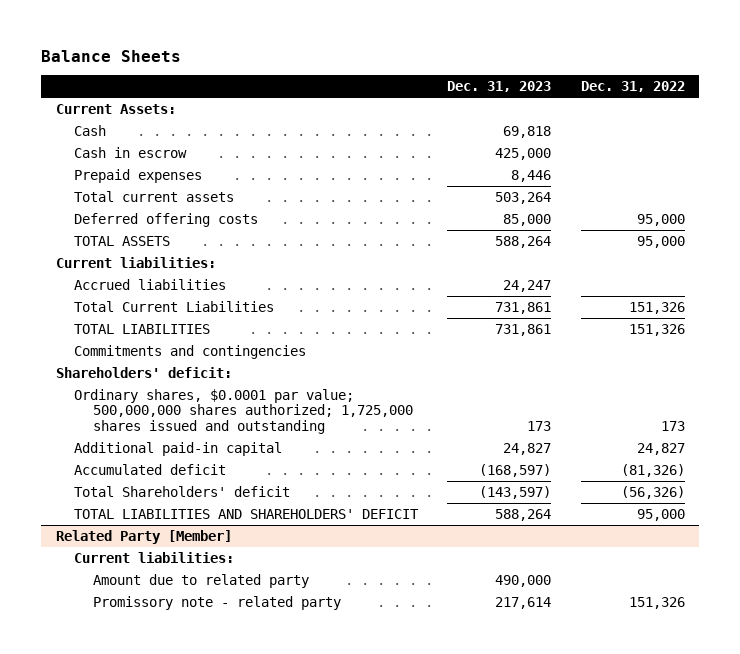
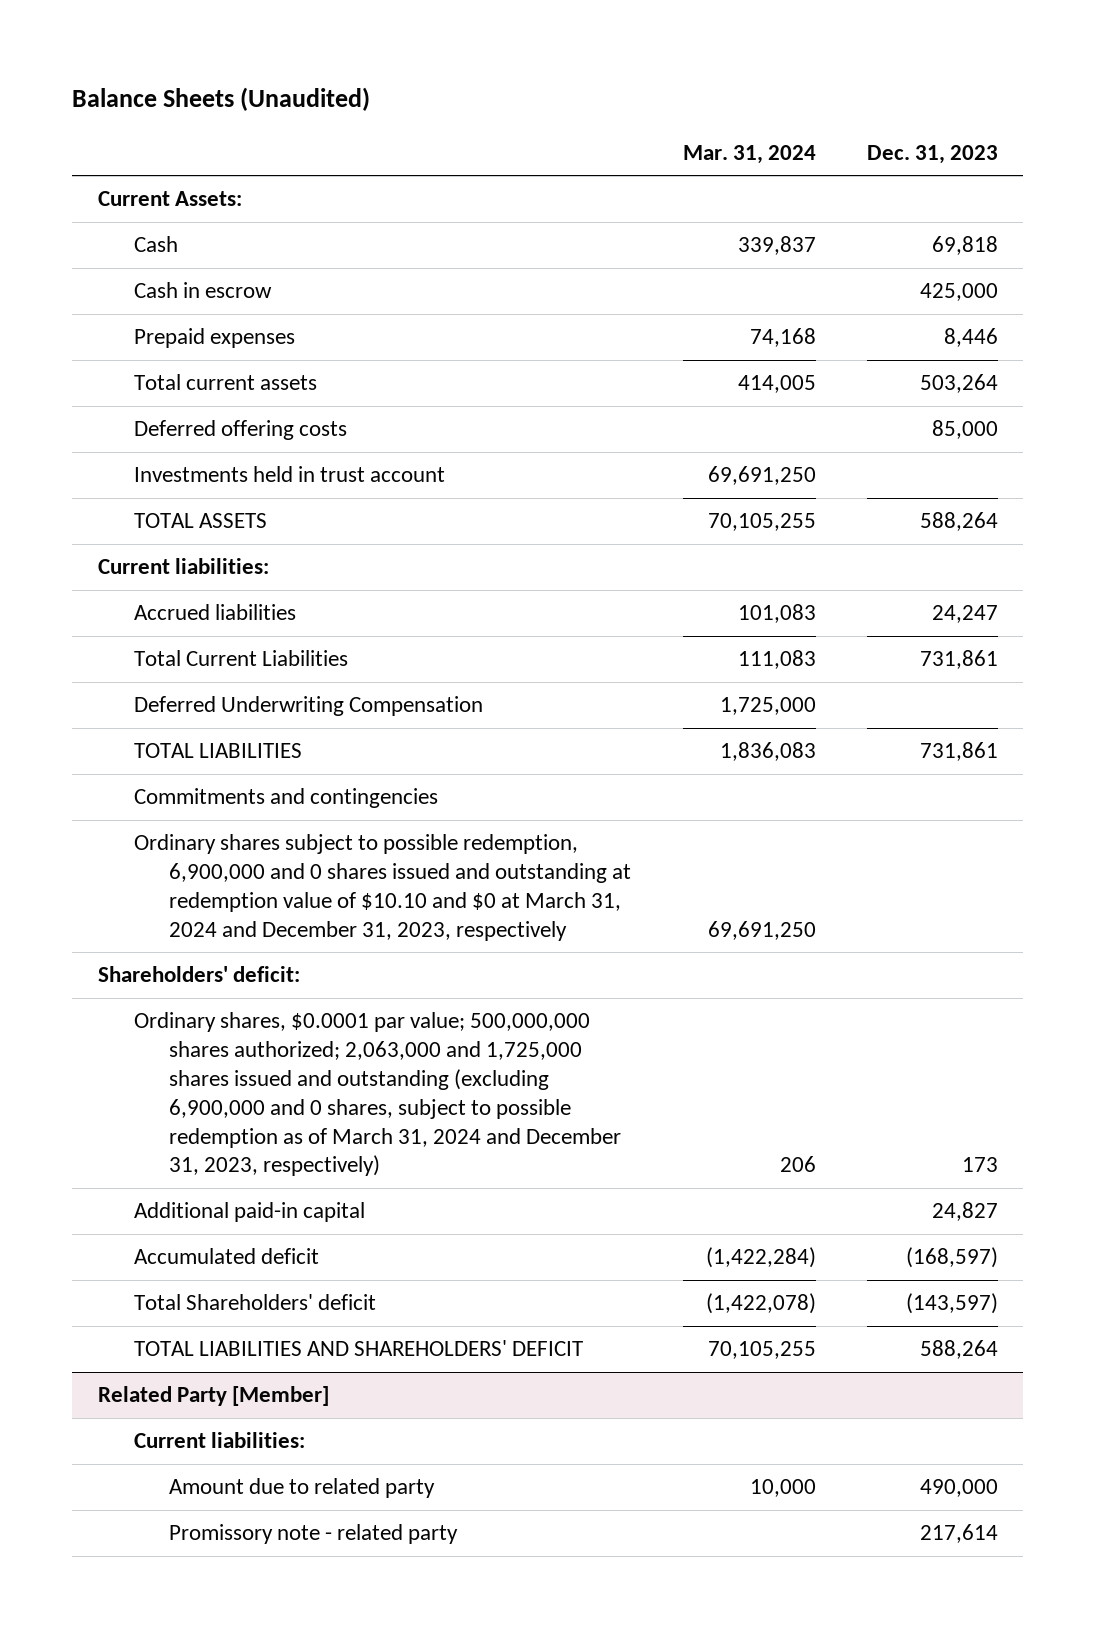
[41,49,182,62] Balance Sheets -> [72,87,371,112] Balance Sheets (Unaudited)
[580,80,685,92] Dec. 31, 2022 -> none
none -> [682,144,816,164] Mar. 31, 2024
none -> [133,466,445,483] Investments held in trust account
none -> [133,696,483,717] Deferred Underwriting Compensation
none -> [133,834,632,941] Ordinary shares subject to possible redemption, 6,900,000 and 0 shares issued and outstanding at redemption value of $10.10 and $0 at March 31, 2024 and December 31, 2023, respectively
[74,388,413,434] Ordinary shares, $0.0001 par value; 500,000,000 shares authorized; 1,725,000 shares issued and outstanding -> [133,1012,622,1177] Ordinary shares, $0.0001 par value; 500,000,000 shares authorized; 2,063,000 and 1,725,000 shares issued and outstanding (excluding 6,900,000 and 0 shares, subject to possible redemption as of March 31, 2024 and December 31, 2023, respectively)

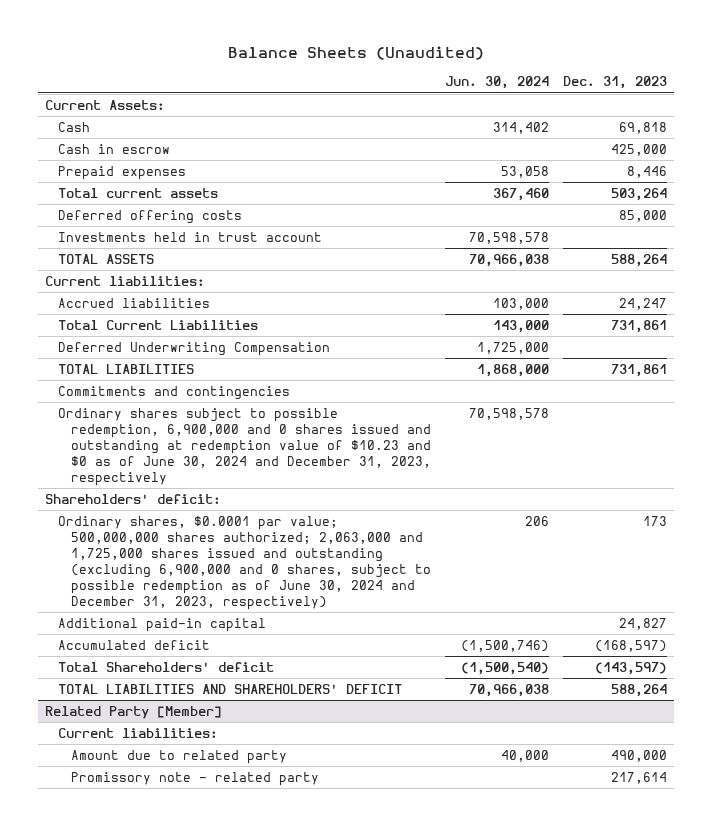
[682,144,816,164] Mar. 31, 2024 -> none
none -> [444,76,549,90] Jun. 30, 2024
[133,834,632,941] Ordinary shares subject to possible redemption, 6,900,000 and 0 shares issued and outstanding at redemption value of $10.10 and $0 at March 31, 2024 and December 31, 2023, respectively -> [57,407,431,486] Ordinary shares subject to possible redemption, 6,900,000 and 0 shares issued and outstanding at redemption value of $10.23 and $0 as of June 30, 2024 and December 31, 2023, respectively
[133,1012,622,1177] Ordinary shares, $0.0001 par value; 500,000,000 shares authorized; 2,063,000 and 1,725,000 shares issued and outstanding (excluding 6,900,000 and 0 shares, subject to possible redemption as of March 31, 2024 and December 31, 2023, respectively) -> [57,515,431,610] Ordinary shares, $0.0001 par value; 500,000,000 shares authorized; 2,063,000 and 1,725,000 shares issued and outstanding (excluding 6,900,000 and 0 shares, subject to possible redemption as of June 30, 2024 and December 31, 2023, respectively)

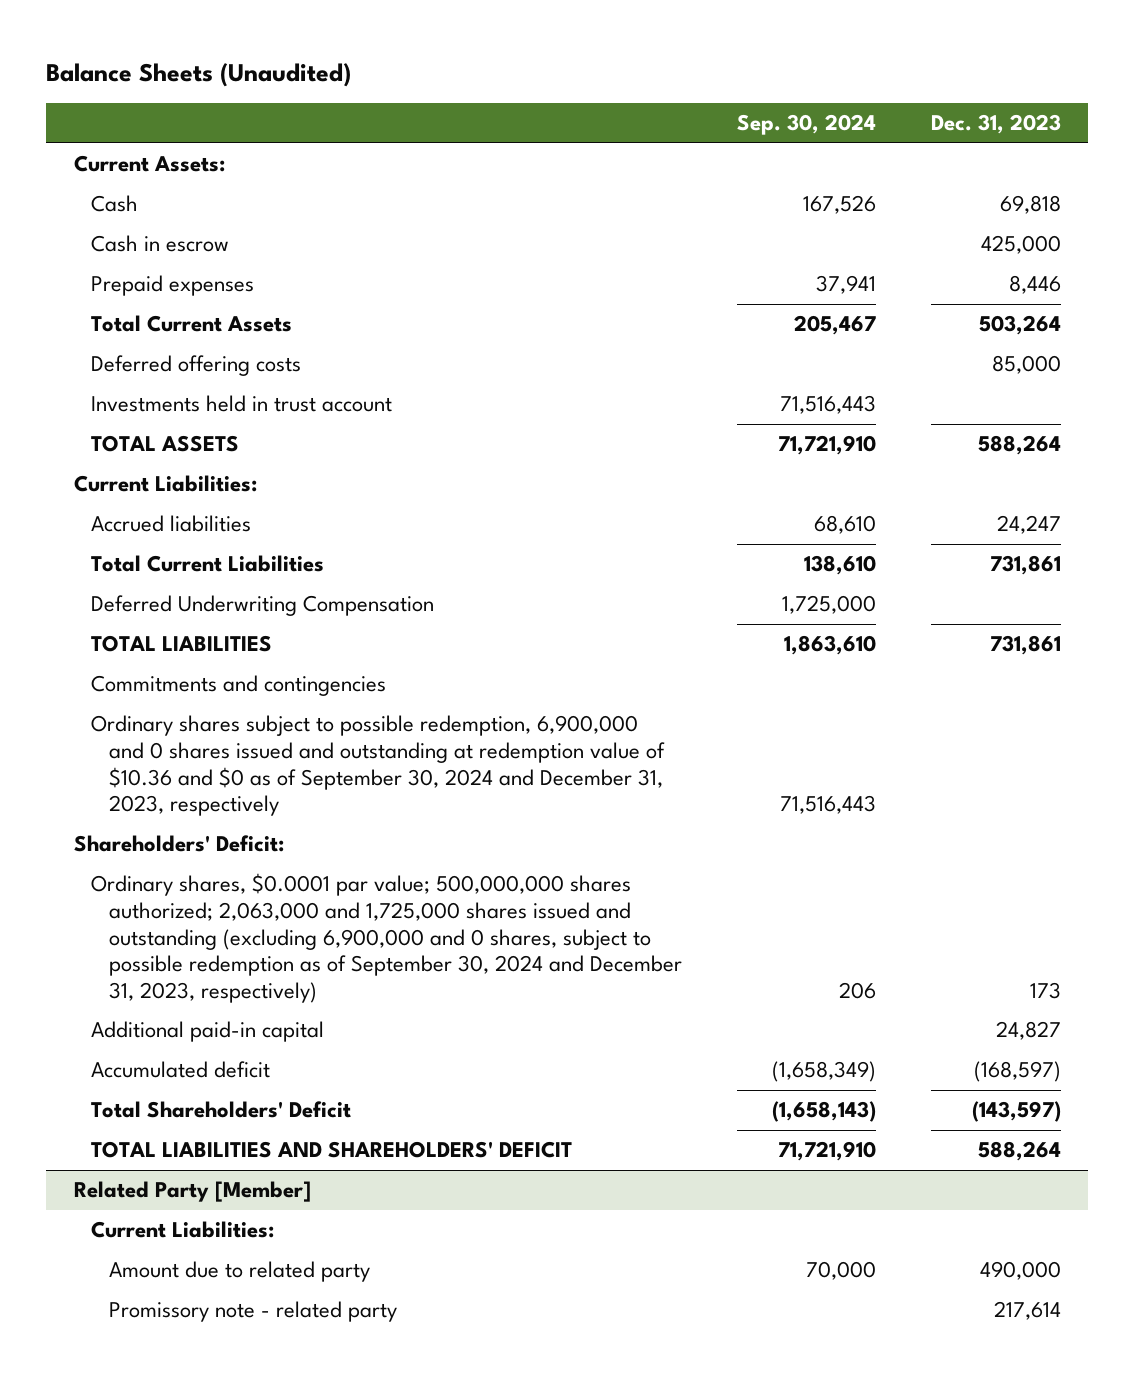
[444,76,549,90] Jun. 30, 2024 -> none
none -> [737,114,877,136] Sep. 30, 2024
[57,187,218,198] Total current assets -> [91,315,293,333] Total Current Assets
[45,275,206,286] Current liabilities: -> [73,475,257,493] Current Liabilities:
[57,407,431,486] Ordinary shares subject to possible redemption, 6,900,000 and 0 shares issued and outstanding at redemption value of $10.23 and $0 as of June 30, 2024 and December 31, 2023, respectively -> [91,715,666,817] Ordinary shares subject to possible redemption, 6,900,000 and 0 shares issued and outstanding at redemption value of $10.36 and $0 as of September 30, 2024 and December 31, 2023, respectively
[45,493,222,504] Shareholders' deficit: -> [73,835,284,853] Shareholders' Deficit:
[57,515,431,610] Ordinary shares, $0.0001 par value; 500,000,000 shares authorized; 2,063,000 and 1,725,000 shares issued and outstanding (excluding 6,900,000 and 0 shares, subject to possible redemption as of June 30, 2024 and December 31, 2023, respectively) -> [91,873,683,1003] Ordinary shares, $0.0001 par value; 500,000,000 shares authorized; 2,063,000 and 1,725,000 shares issued and outstanding (excluding 6,900,000 and 0 shares, subject to possible redemption as of September 30, 2024 and December 31, 2023, respectively)
[57,661,274,672] Total Shareholders' deficit -> [91,1101,352,1119] Total Shareholders' Deficit
[57,727,218,738] Current liabilities: -> [91,1221,275,1239] Current Liabilities:

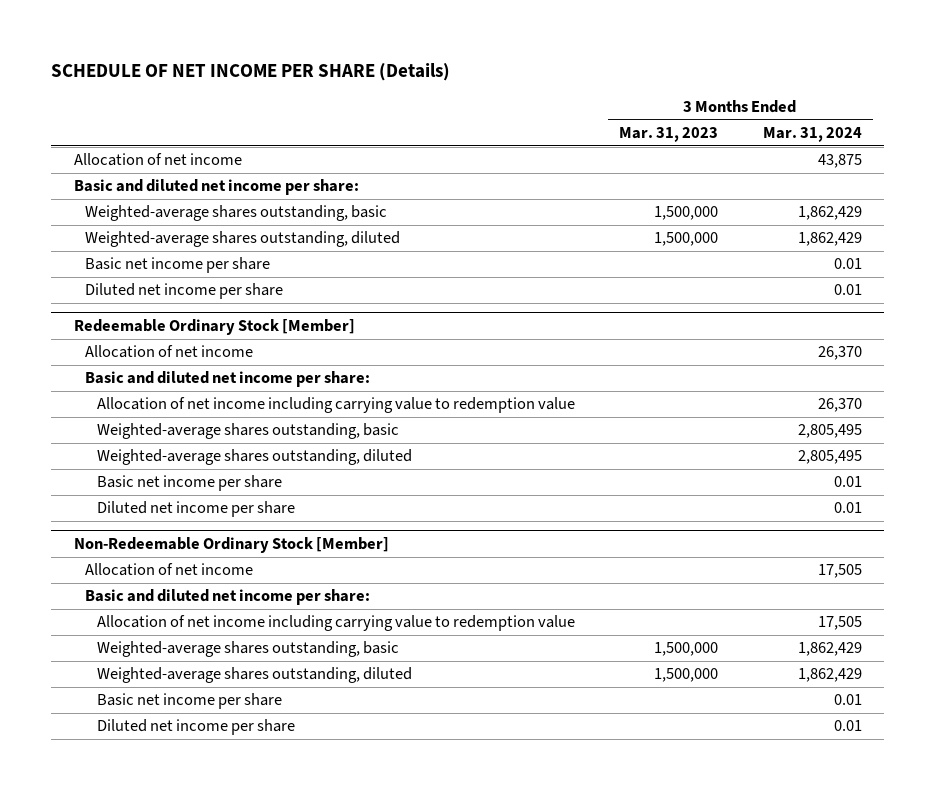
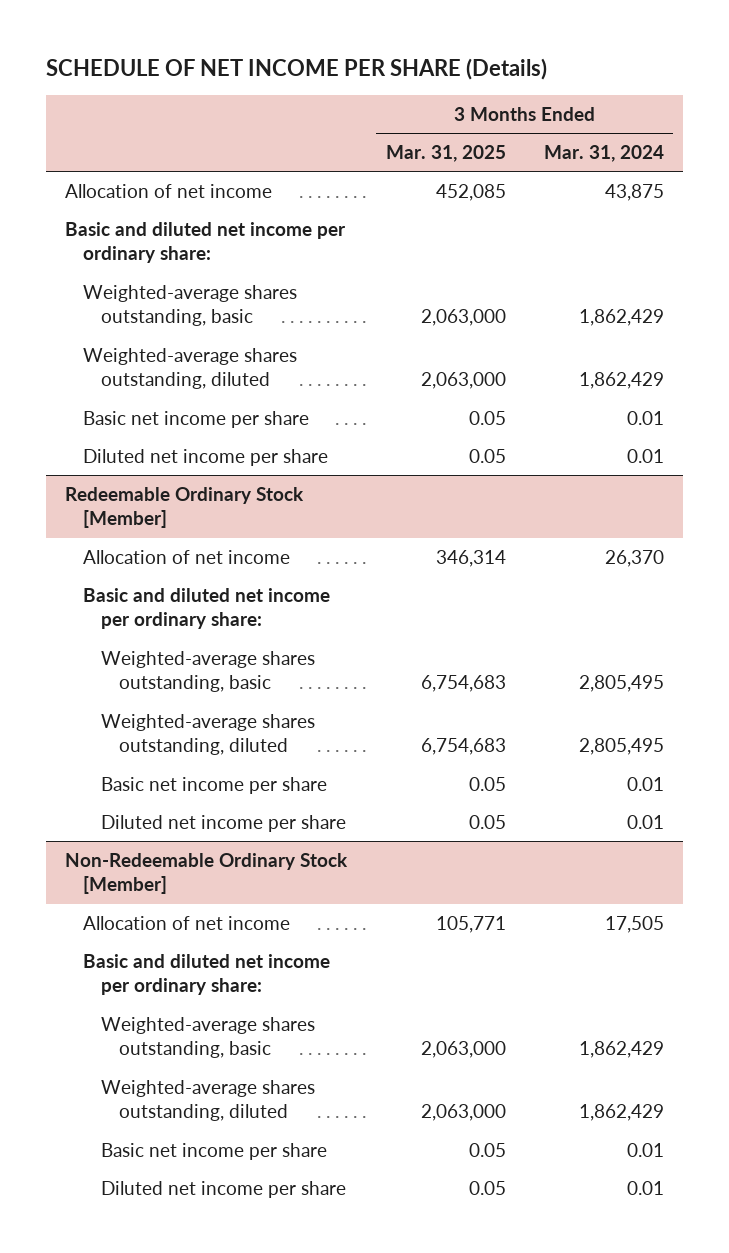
[619,127,719,143] Mar. 31, 2023 -> none
none -> [385,145,506,163] Mar. 31, 2025
[73,179,359,196] Basic and diluted net income per share: -> [65,221,347,264] Basic and diluted net income per ordinary share:
[97,397,576,414] Allocation of net income including carrying value to redemption value -> none
[85,371,371,388] Basic and diluted net income per share: -> [83,587,331,630] Basic and diluted net income per ordinary share:
[97,615,576,632] Allocation of net income including carrying value to redemption value -> none
[85,589,371,606] Basic and diluted net income per share: -> [83,953,331,996] Basic and diluted net income per ordinary share:

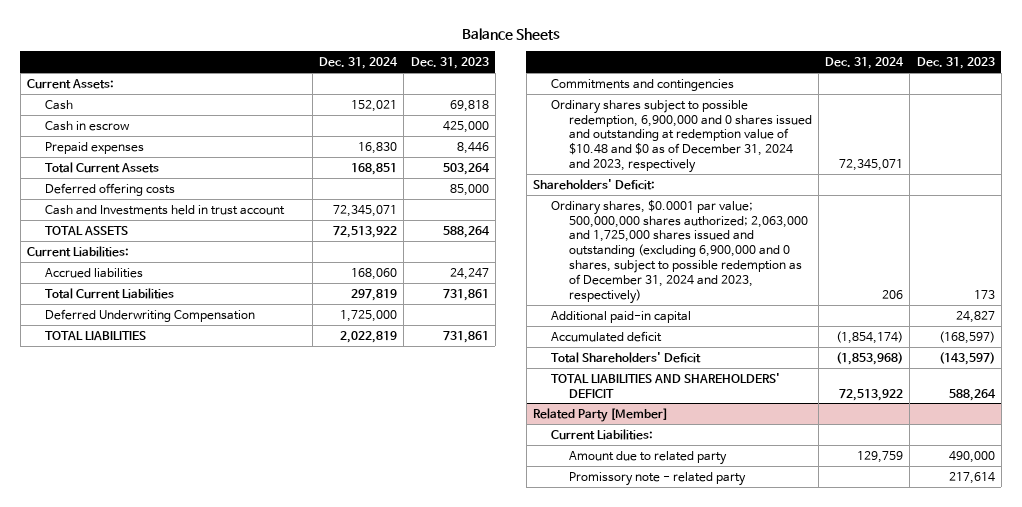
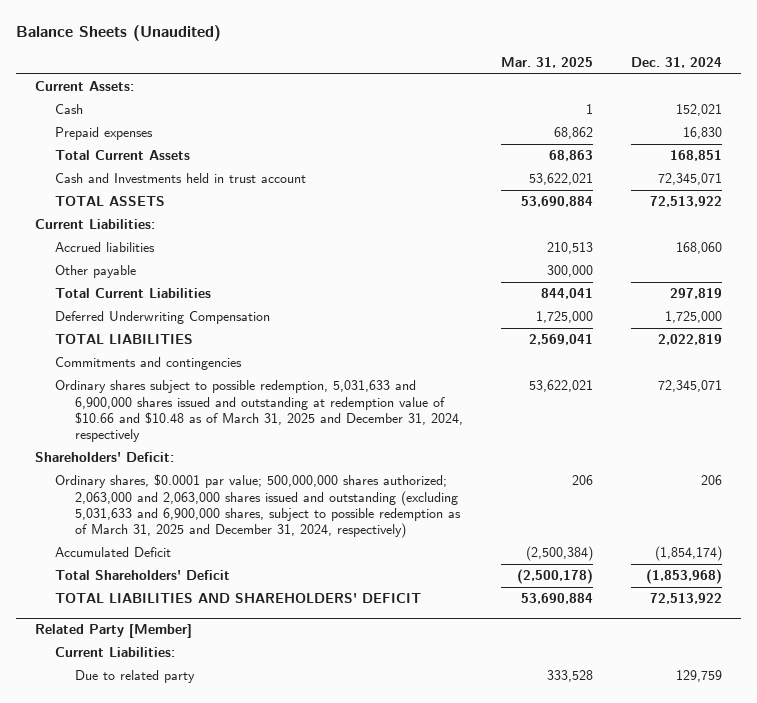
[461,28,560,41] Balance Sheets -> [15,25,221,42] Balance Sheets (Unaudited)
[410,57,489,70] Dec. 31, 2023 -> none
none -> [501,57,594,69] Mar. 31, 2025
[44,120,130,131] Cash in escrow -> none
[44,182,175,196] Deferred offering costs -> none
none -> [55,265,137,279] Other payable
[550,99,812,174] Ordinary shares subject to possible redemption, 6,900,000 and 0 shares issued and outstanding at redemption value of $10.48 and $0 as of December 31, 2024 and 2023, respectively -> [55,380,464,443] Ordinary shares subject to possible redemption, 5,031,633 and 6,900,000 shares issued and outstanding at redemption value of $10.66 and $10.48 as of March 31, 2025 and December 31, 2024, respectively
[550,310,691,323] Additional paid-in capital -> none
[550,199,808,305] Ordinary shares, $0.0001 par value; 500,000,000 shares authorized; 2,063,000 and 1,725,000 shares issued and outstanding (excluding 6,900,000 and 0 shares, subject to possible redemption as of December 31, 2024 and 2023, respectively) -> [55,474,462,539] Ordinary shares, $0.0001 par value; 500,000,000 shares authorized; 2,063,000 and 2,063,000 shares issued and outstanding (excluding 5,031,633 and 6,900,000 shares, subject to possible redemption as of March 31, 2025 and December 31, 2024, respectively)
[550,330,662,342] Accumulated deficit -> [55,547,172,558] Accumulated Deficit
[568,471,746,486] Promissory note - related party -> none
[568,450,727,465] Amount due to related party -> [75,670,196,684] Due to related party

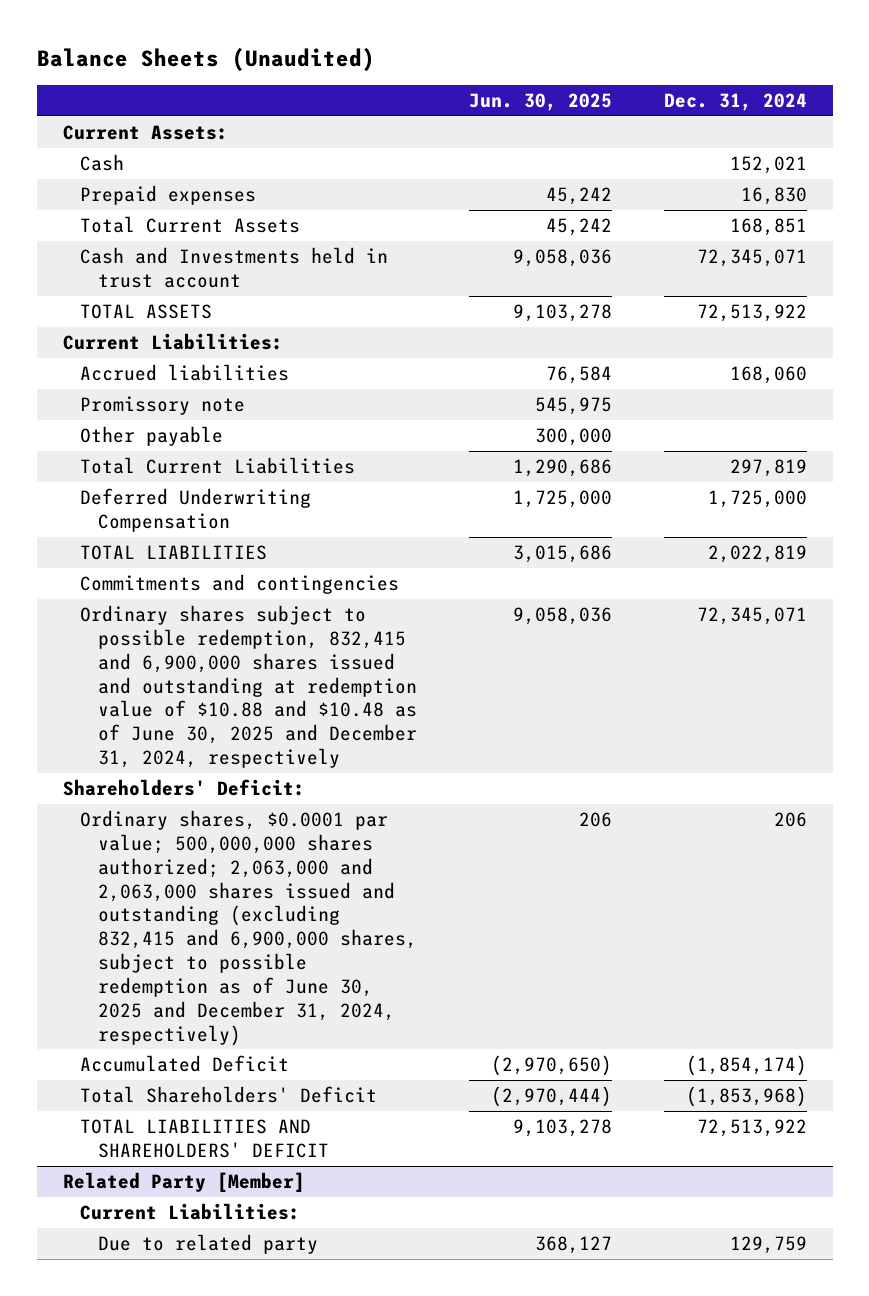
[501,57,594,69] Mar. 31, 2025 -> none
none -> [468,93,612,112] Jun. 30, 2025
none -> [80,395,246,415] Promissory note
[55,380,464,443] Ordinary shares subject to possible redemption, 5,031,633 and 6,900,000 shares issued and outstanding at redemption value of $10.66 and $10.48 as of March 31, 2025 and December 31, 2024, respectively -> [80,604,418,769] Ordinary shares subject to possible redemption, 832,415 and 6,900,000 shares issued and outstanding at redemption value of $10.88 and $10.48 as of June 30, 2025 and December 31, 2024, respectively
[55,474,462,539] Ordinary shares, $0.0001 par value; 500,000,000 shares authorized; 2,063,000 and 2,063,000 shares issued and outstanding (excluding 5,031,633 and 6,900,000 shares, subject to possible redemption as of March 31, 2025 and December 31, 2024, respectively) -> [80,809,418,1046] Ordinary shares, $0.0001 par value; 500,000,000 shares authorized; 2,063,000 and 2,063,000 shares issued and outstanding (excluding 832,415 and 6,900,000 shares, subject to possible redemption as of June 30, 2025 and December 31, 2024, respectively)

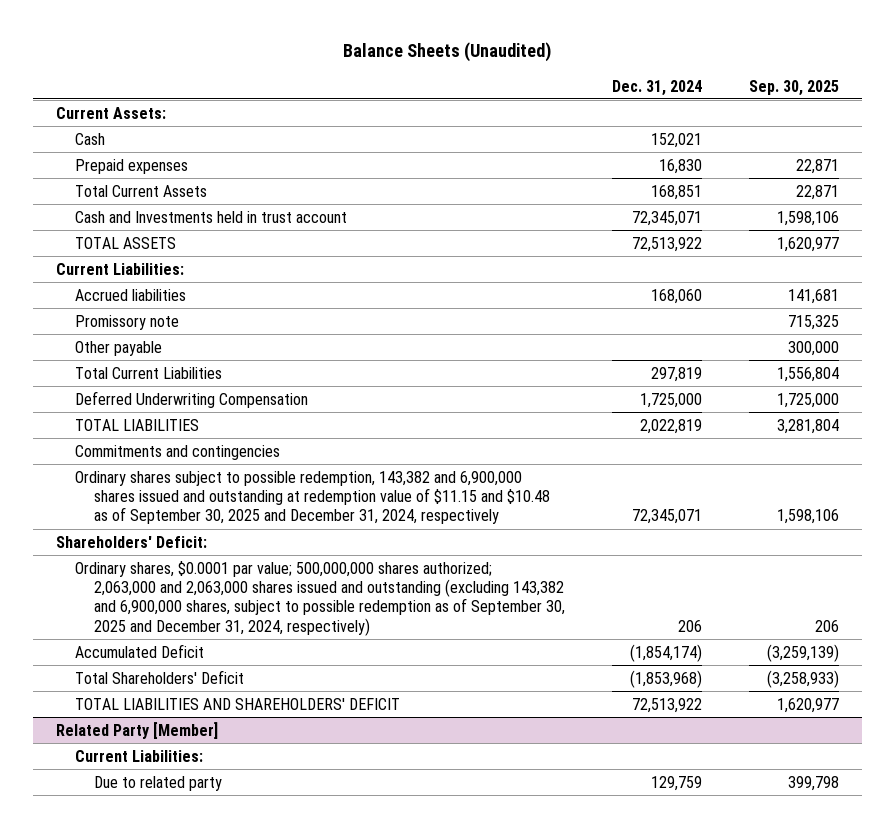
[468,93,612,112] Jun. 30, 2025 -> none
none -> [748,79,839,96] Sep. 30, 2025
[80,604,418,769] Ordinary shares subject to possible redemption, 832,415 and 6,900,000 shares issued and outstanding at redemption value of $10.88 and $10.48 as of June 30, 2025 and December 31, 2024, respectively -> [75,470,551,525] Ordinary shares subject to possible redemption, 143,382 and 6,900,000 shares issued and outstanding at redemption value of $11.15 and $10.48 as of September 30, 2025 and December 31, 2024, respectively
[80,809,418,1046] Ordinary shares, $0.0001 par value; 500,000,000 shares authorized; 2,063,000 and 2,063,000 shares issued and outstanding (excluding 832,415 and 6,900,000 shares, subject to possible redemption as of June 30, 2025 and December 31, 2024, respectively) -> [75,560,566,636] Ordinary shares, $0.0001 par value; 500,000,000 shares authorized; 2,063,000 and 2,063,000 shares issued and outstanding (excluding 143,382 and 6,900,000 shares, subject to possible redemption as of September 30, 2025 and December 31, 2024, respectively)

